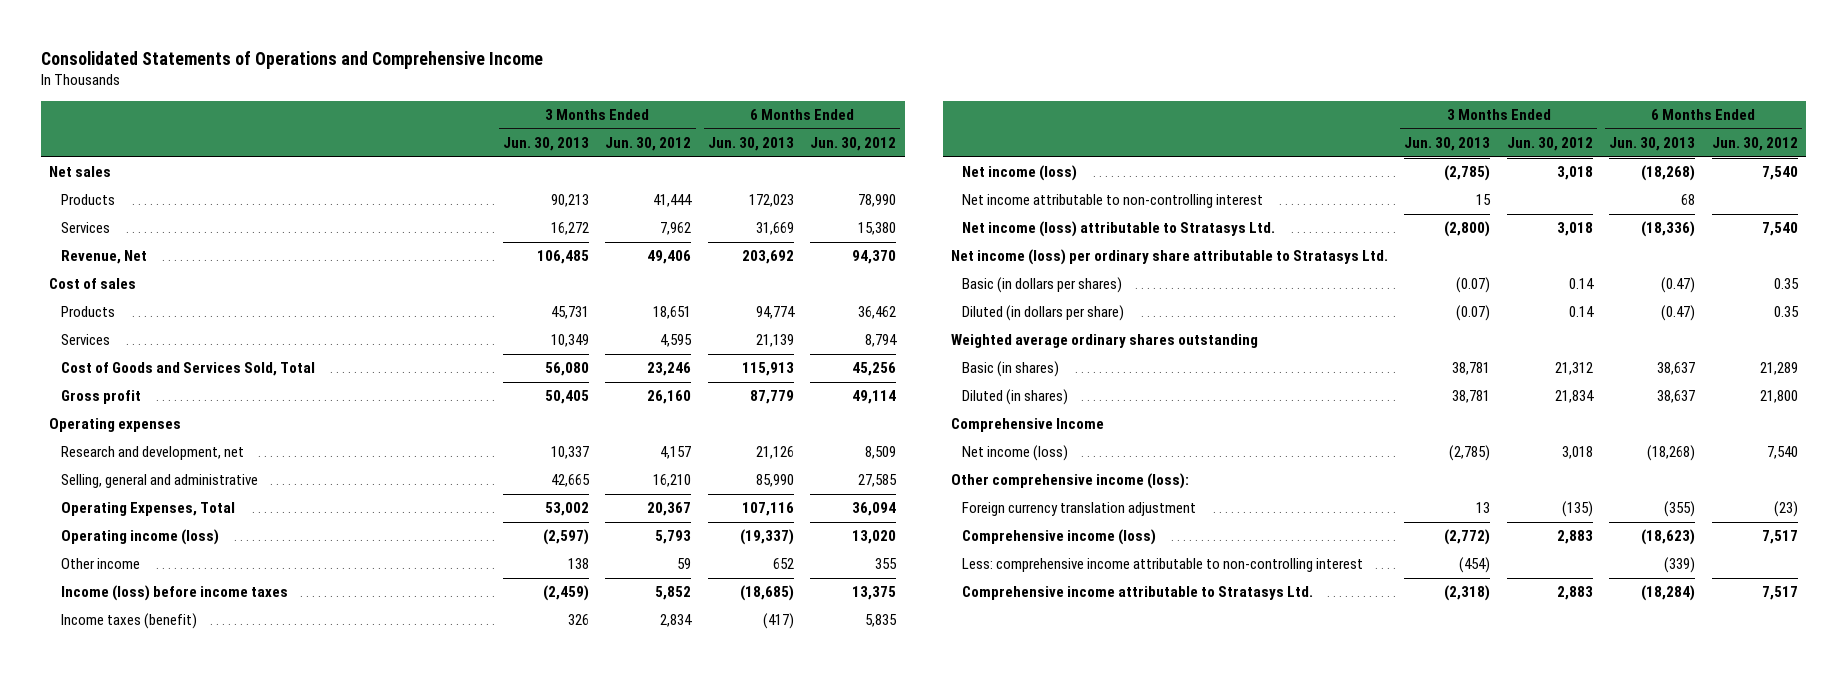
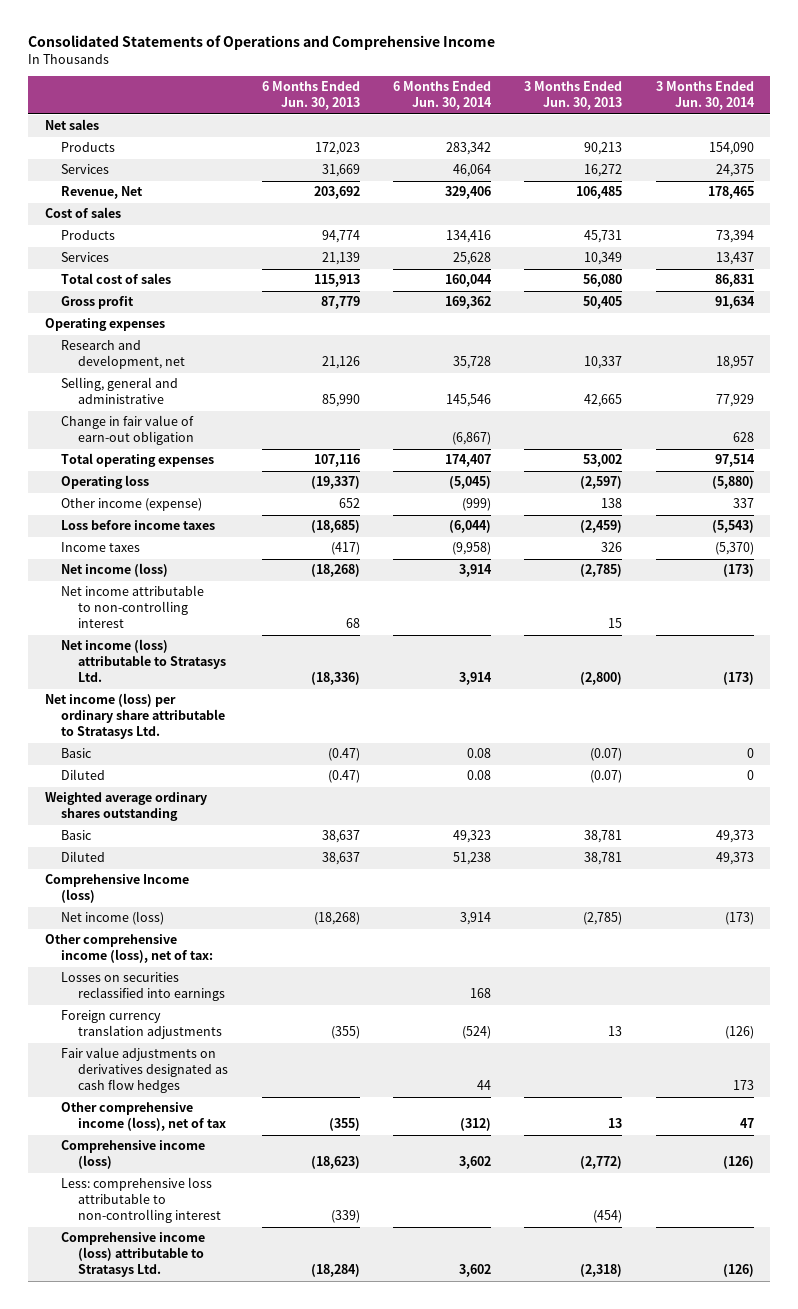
[605,137,692,152] Jun. 30, 2012 -> none
[810,137,897,152] Jun. 30, 2012 -> none
none -> [392,81,492,111] 6 Months Ended Jun. 30, 2014
none -> [655,81,755,111] 3 Months Ended Jun. 30, 2014
[60,362,315,377] Cost of Goods and Services Sold, Total -> [61,273,172,285] Total cost of sales
none -> [61,415,195,446] Change in fair value of earn-out obligation
[60,502,235,517] Operating Expenses, Total -> [61,453,215,468] Total operating expenses
[60,529,219,546] Operating income (loss) -> [61,475,150,490] Operating loss
[60,558,140,570] Other income -> [61,498,203,512] Other income (expense)
[60,585,288,602] Income (loss) before income taxes -> [61,520,216,531] Loss before income taxes
[60,613,197,630] Income taxes (benefit) -> [61,542,141,553] Income taxes
[962,277,1123,294] Basic (in dollars per shares) -> [61,748,93,759] Basic
[962,305,1125,322] Diluted (in dollars per share) -> [61,769,106,781] Diluted
[962,361,1060,378] Basic (in shares) -> [61,830,93,841] Basic
[962,389,1069,406] Diluted (in shares) -> [61,851,106,863] Diluted
[950,418,1104,433] Comprehensive Income -> [44,874,189,904] Comprehensive Income (loss)
[950,473,1189,490] Other comprehensive income (loss): -> [44,934,214,964] Other comprehensive income (loss), net of tax:
none -> [61,972,226,1002] Losses on securities reclassified into earnings
[962,502,1197,517] Foreign currency translation adjustment -> [61,1010,223,1040] Foreign currency translation adjustments
none -> [61,1047,229,1094] Fair value adjustments on derivatives designated as cash flow hedges
none -> [61,1102,227,1132] Other comprehensive income (loss), net of tax
[962,558,1364,573] Less: comprehensive income attributable to non-controlling interest -> [61,1177,222,1224] Less: comprehensive loss attributable to non-controlling interest
[962,586,1314,601] Comprehensive income attributable to Stratasys Ltd. -> [61,1232,206,1278] Comprehensive income (loss) attributable to Stratasys Ltd.

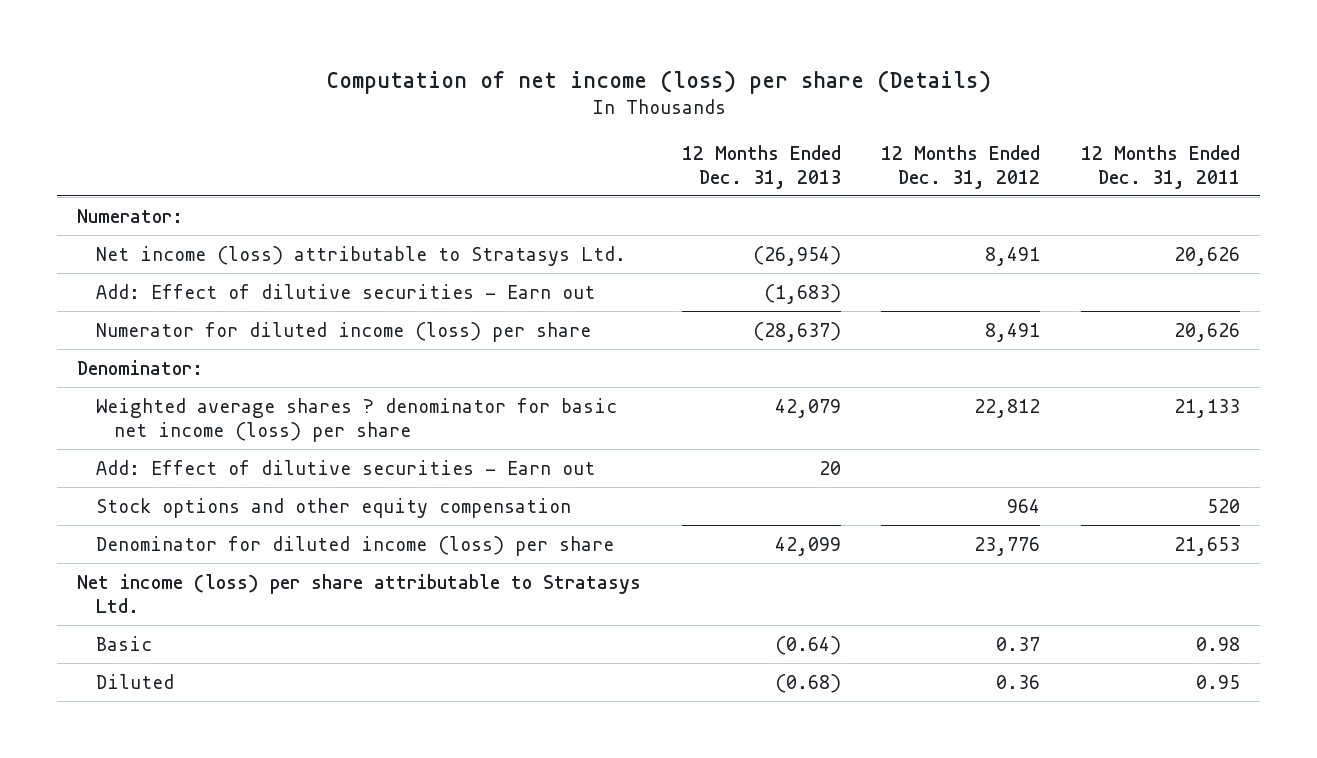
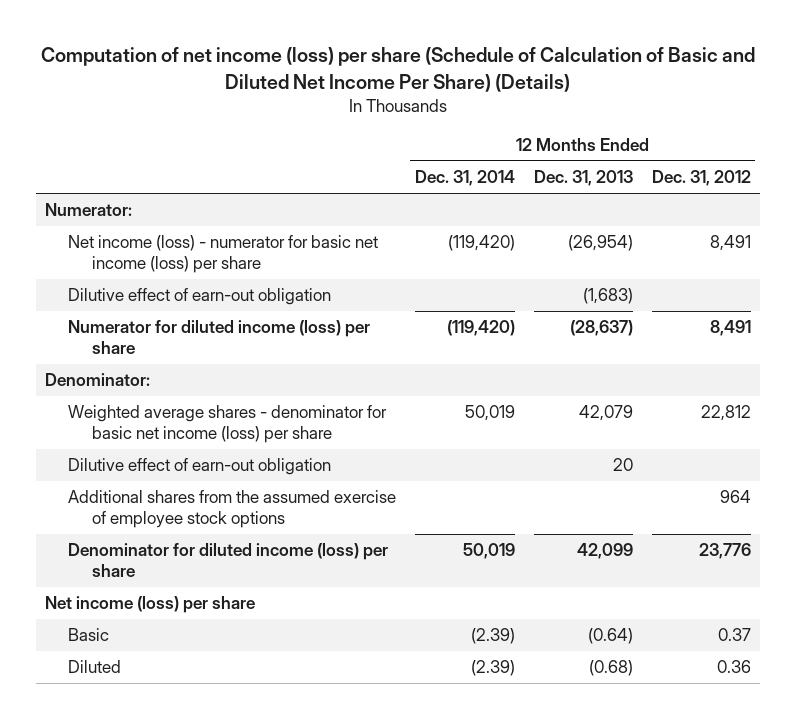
[325,69,991,94] Computation of net income (loss) per share (Details) -> [40,47,755,92] Computation of net income (loss) per share (Schedule of Calculation of Basic and Diluted Net Income Per Share) (Details)
[1080,144,1240,189] 12 Months Ended Dec. 31, 2011 -> none
none -> [415,170,516,187] Dec. 31, 2014
[95,245,626,266] Net income (loss) attributable to Stratasys Ltd. -> [68,235,379,273] Net income (loss) - numerator for basic net income (loss) per share
[95,283,595,299] Add: Effect of dilutive securities - Earn out -> [68,288,332,306] Dilutive effect of earn-out obligation
[95,397,617,442] Weighted average shares ? denominator for basic net income (loss) per share -> [68,405,388,443] Weighted average shares - denominator for basic net income (loss) per share
[95,459,595,475] Add: Effect of dilutive securities - Earn out -> [68,458,332,476] Dilutive effect of earn-out obligation
[95,497,571,518] Stock options and other equity compensation -> [68,490,397,528] Additional shares from the assumed exercise of employee stock options
[77,573,642,613] Net income (loss) per share attributable to Stratasys Ltd. -> [45,596,256,614] Net income (loss) per share

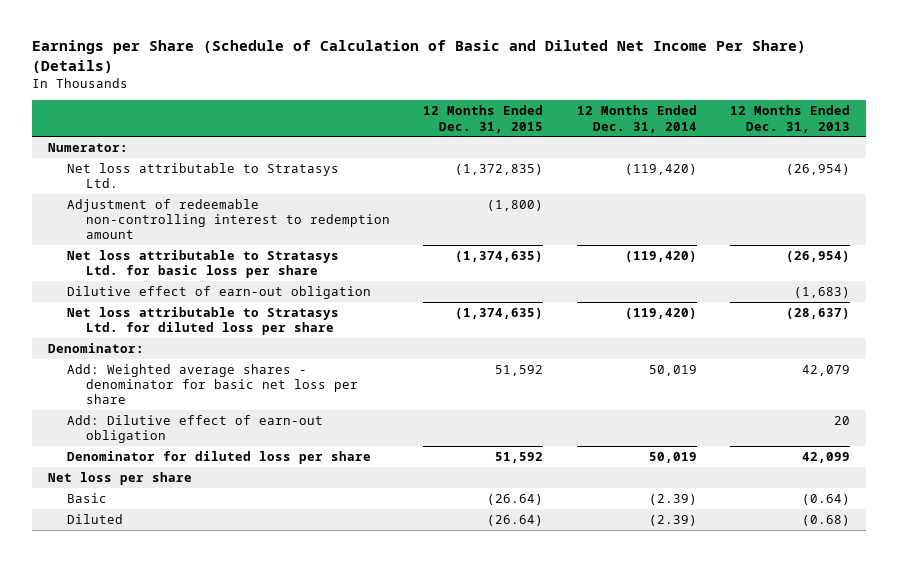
[40,47,755,92] Computation of net income (loss) per share (Schedule of Calculation of Basic and Diluted Net Income Per Share) (Details) -> [31,40,806,73] Earnings per Share (Schedule of Calculation of Basic and Diluted Net Income Per Share) (Details)
[651,170,751,187] Dec. 31, 2012 -> none
none -> [423,105,544,133] 12 Months Ended Dec. 31, 2015
[68,235,379,273] Net income (loss) - numerator for basic net income (loss) per share -> [67,162,340,189] Net loss attributable to Stratasys Ltd.
none -> [67,198,390,240] Adjustment of redeemable non-controlling interest to redemption amount
none -> [67,249,340,279] Net loss attributable to Stratasys Ltd. for basic loss per share
[68,320,371,354] Numerator for diluted income (loss) per share -> [67,306,340,336] Net loss attributable to Stratasys Ltd. for diluted loss per share
[68,490,397,528] Additional shares from the assumed exercise of employee stock options -> none
[68,405,388,443] Weighted average shares - denominator for basic net income (loss) per share -> [67,363,358,405] Add: Weighted average shares - denominator for basic net loss per share
[68,458,332,476] Dilutive effect of earn-out obligation -> [67,414,324,444] Add: Dilutive effect of earn-out obligation
[68,543,389,577] Denominator for diluted income (loss) per share -> [67,450,372,464] Denominator for diluted loss per share
[45,596,256,614] Net income (loss) per share -> [48,471,193,485] Net loss per share

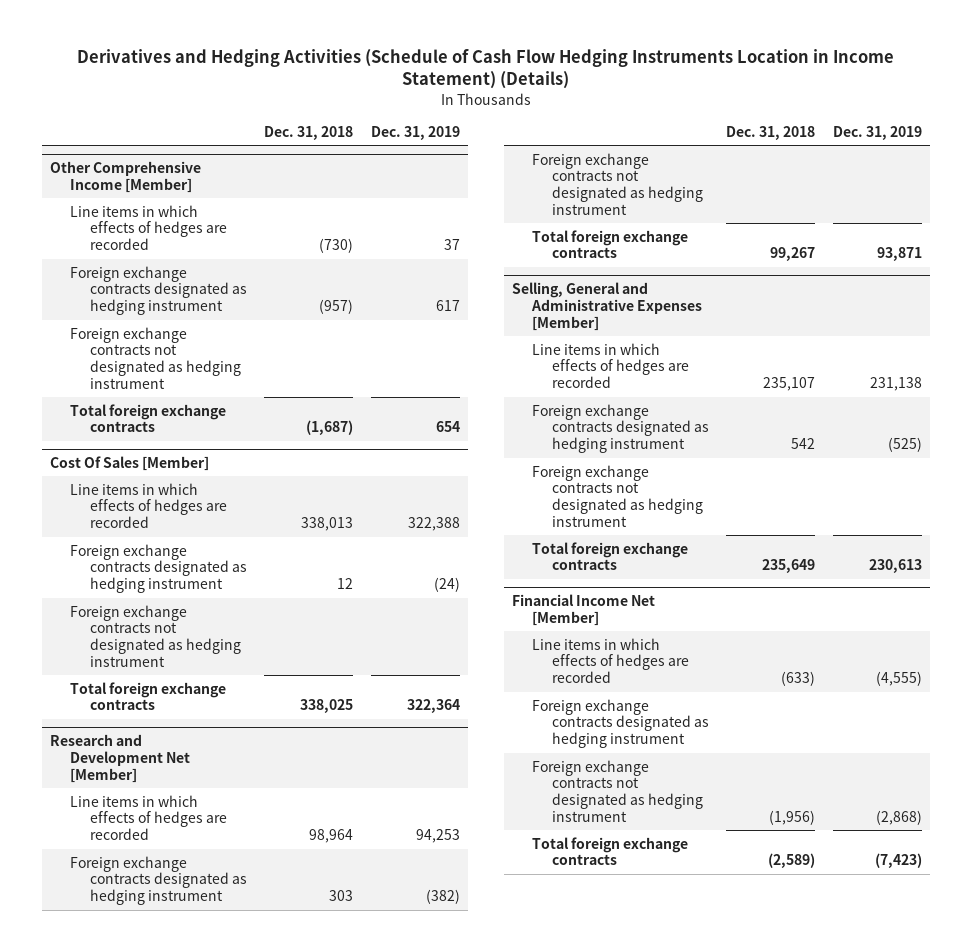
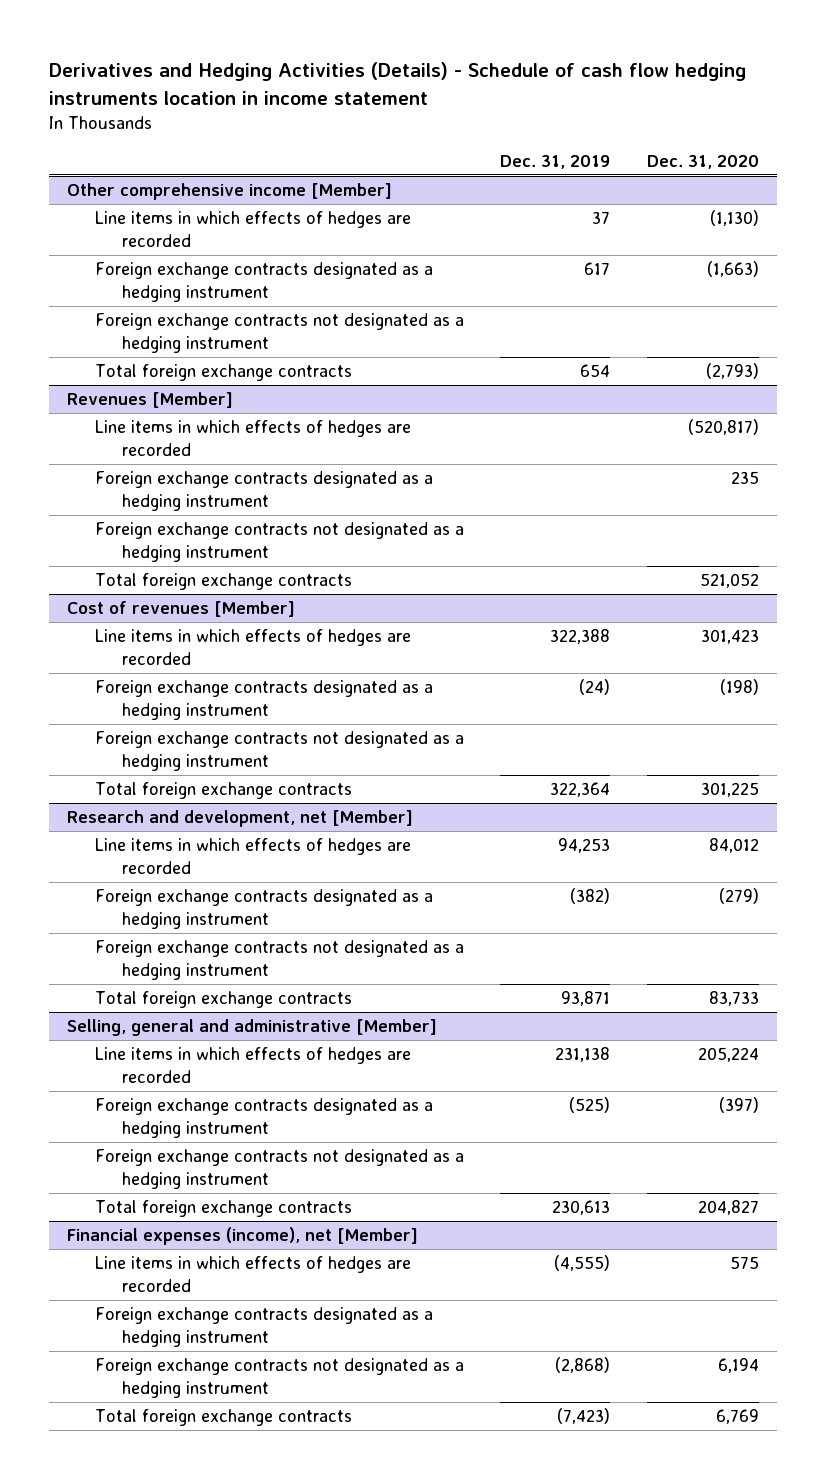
[76,49,894,90] Derivatives and Hedging Activities (Schedule of Cash Flow Hedging Instruments Location in Income Statement) (Details) -> [49,61,747,105] Derivatives and Hedging Activities (Details) - Schedule of cash flow hedging instruments location in income statement
[264,126,354,141] Dec. 31, 2018 -> none
none -> [646,154,759,169] Dec. 31, 2020
[50,160,202,193] Other Comprehensive Income [Member] -> [67,182,393,200] Other comprehensive income [Member]
[69,265,247,316] Foreign exchange contracts designated as hedging instrument -> [94,261,433,303] Foreign exchange contracts designated as a hedging instrument
[69,326,241,390] Foreign exchange contracts not designated as hedging instrument -> [94,312,464,354] Foreign exchange contracts not designated as a hedging instrument
none -> [67,391,234,408] Revenues [Member]
none -> [94,419,411,457] Line items in which effects of hedges are recorded
none -> [94,470,433,512] Foreign exchange contracts designated as a hedging instrument
none -> [94,521,464,563] Foreign exchange contracts not designated as a hedging instrument
none -> [94,572,352,590] Total foreign exchange contracts
[50,455,210,471] Cost Of Sales [Member] -> [67,600,296,617] Cost of revenues [Member]
[69,543,247,594] Foreign exchange contracts designated as hedging instrument -> [94,679,433,721] Foreign exchange contracts designated as a hedging instrument
[69,604,241,668] Foreign exchange contracts not designated as hedging instrument -> [94,730,464,772] Foreign exchange contracts not designated as a hedging instrument
[50,733,190,783] Research and Development Net [Member] -> [67,809,414,827] Research and development, net [Member]
[69,855,247,906] Foreign exchange contracts designated as hedging instrument -> [94,888,433,930] Foreign exchange contracts designated as a hedging instrument
[531,152,703,216] Foreign exchange contracts not designated as hedging instrument -> [94,939,464,981] Foreign exchange contracts not designated as a hedging instrument
[512,281,702,331] Selling, General and Administrative Expenses [Member] -> [67,1018,438,1036] Selling, general and administrative [Member]
[531,403,709,454] Foreign exchange contracts designated as hedging instrument -> [94,1097,433,1139] Foreign exchange contracts designated as a hedging instrument
[531,464,703,528] Foreign exchange contracts not designated as hedging instrument -> [94,1148,464,1190] Foreign exchange contracts not designated as a hedging instrument
[512,593,656,626] Financial Income Net [Member] -> [67,1226,419,1245] Financial expenses (income), net [Member]
[531,698,709,749] Foreign exchange contracts designated as hedging instrument -> [94,1306,433,1348] Foreign exchange contracts designated as a hedging instrument
[531,759,703,823] Foreign exchange contracts not designated as hedging instrument -> [94,1357,464,1399] Foreign exchange contracts not designated as a hedging instrument

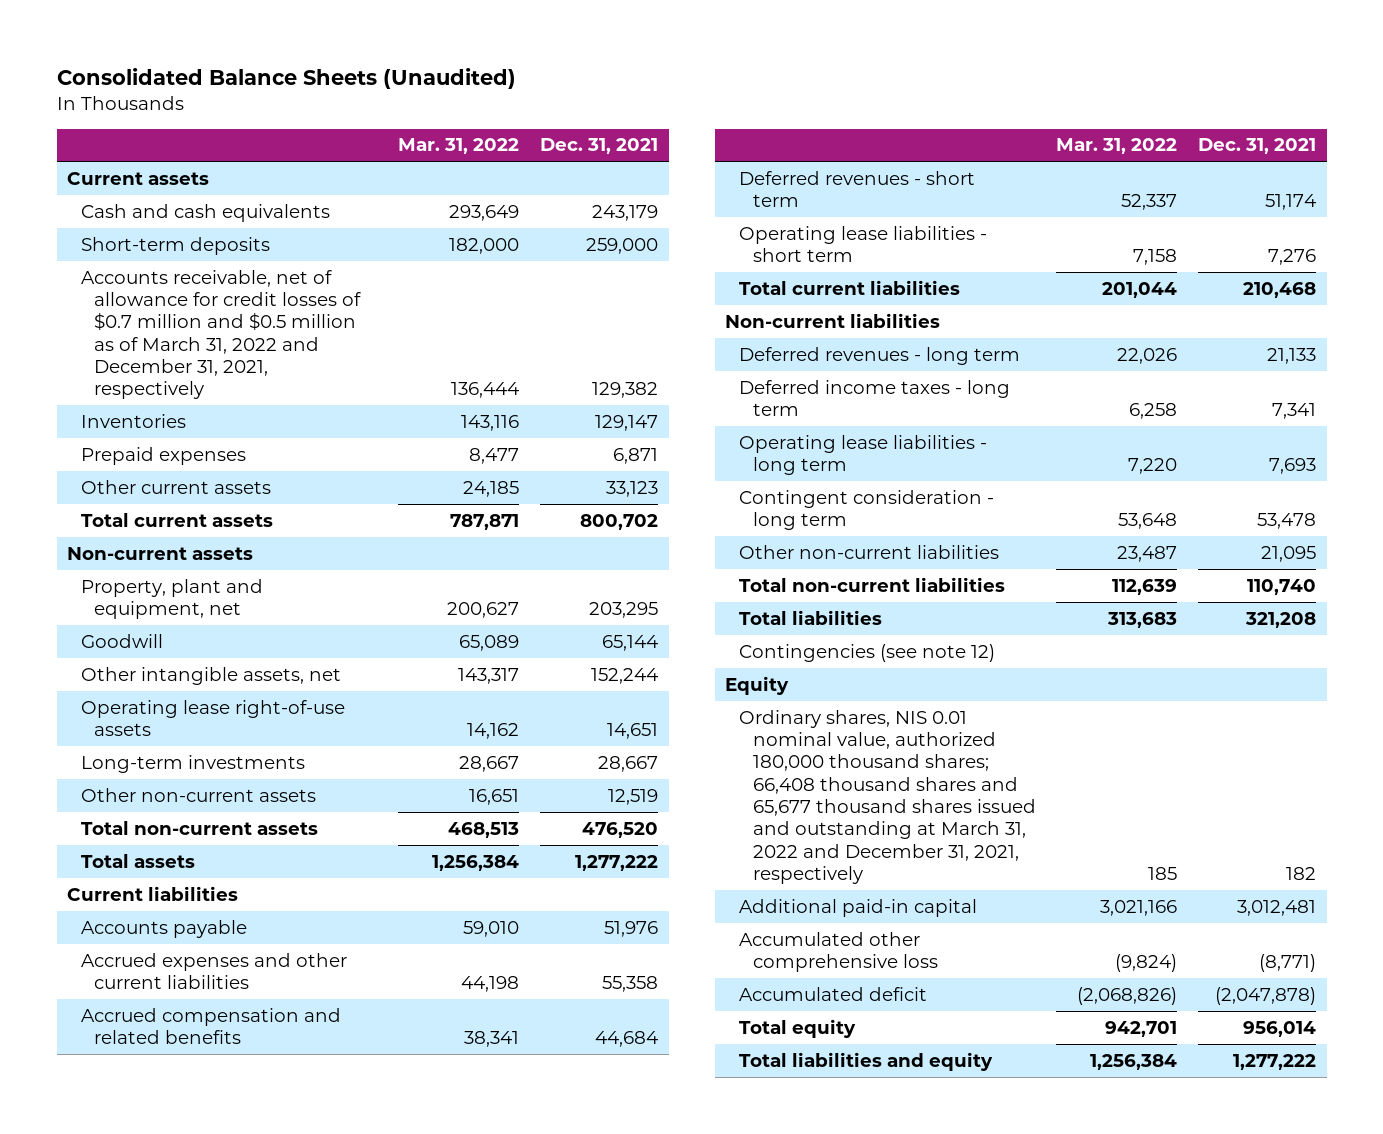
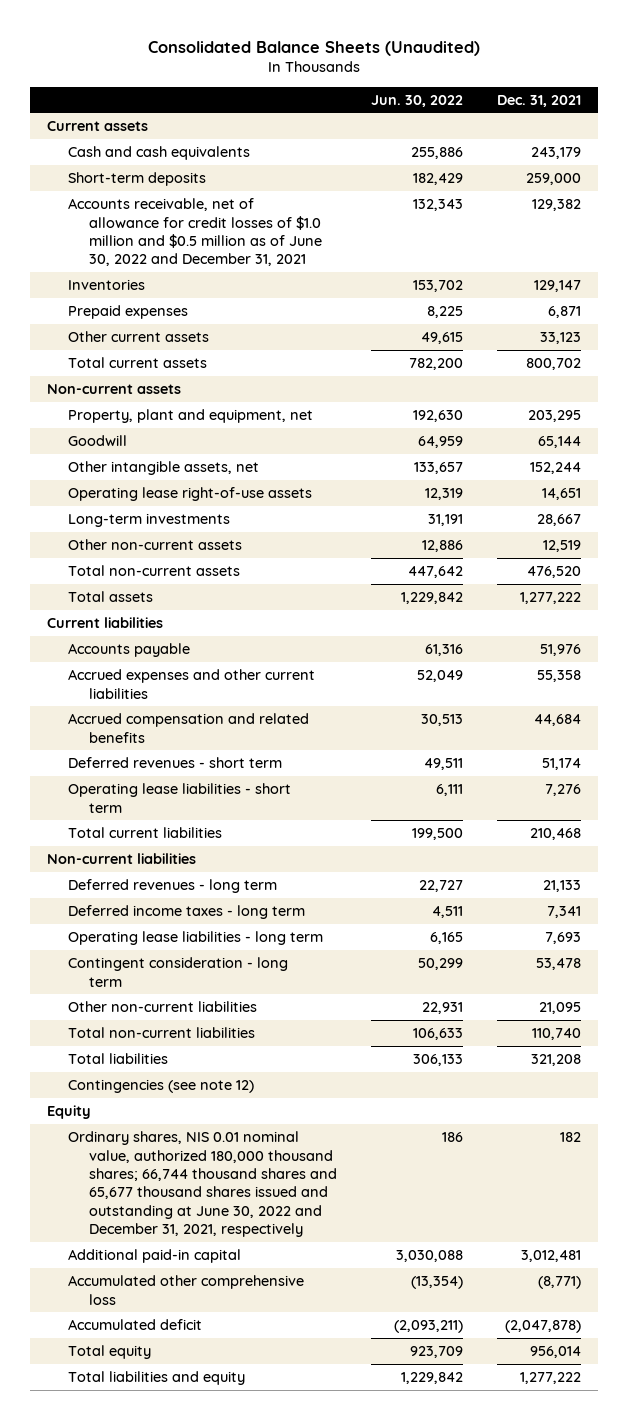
[398,138,520,155] Mar. 31, 2022 -> none
none -> [371,94,464,107] Jun. 30, 2022
[80,269,362,400] Accounts receivable, net of allowance for credit losses of $0.7 million and $0.5 million as of March 31, 2022 and December 31, 2021, respectively -> [68,198,323,267] Accounts receivable, net of allowance for credit losses of $1.0 million and $0.5 million as of June 30, 2022 and December 31, 2021
[738,709,1036,884] Ordinary shares, NIS 0.01 nominal value, authorized 180,000 thousand shares; 66,408 thousand shares and 65,677 thousand shares issued and outstanding at March 31, 2022 and December 31, 2021, respectively -> [68,1131,338,1238] Ordinary shares, NIS 0.01 nominal value, authorized 180,000 thousand shares; 66,744 thousand shares and 65,677 thousand shares issued and outstanding at June 30, 2022 and December 31, 2021, respectively

